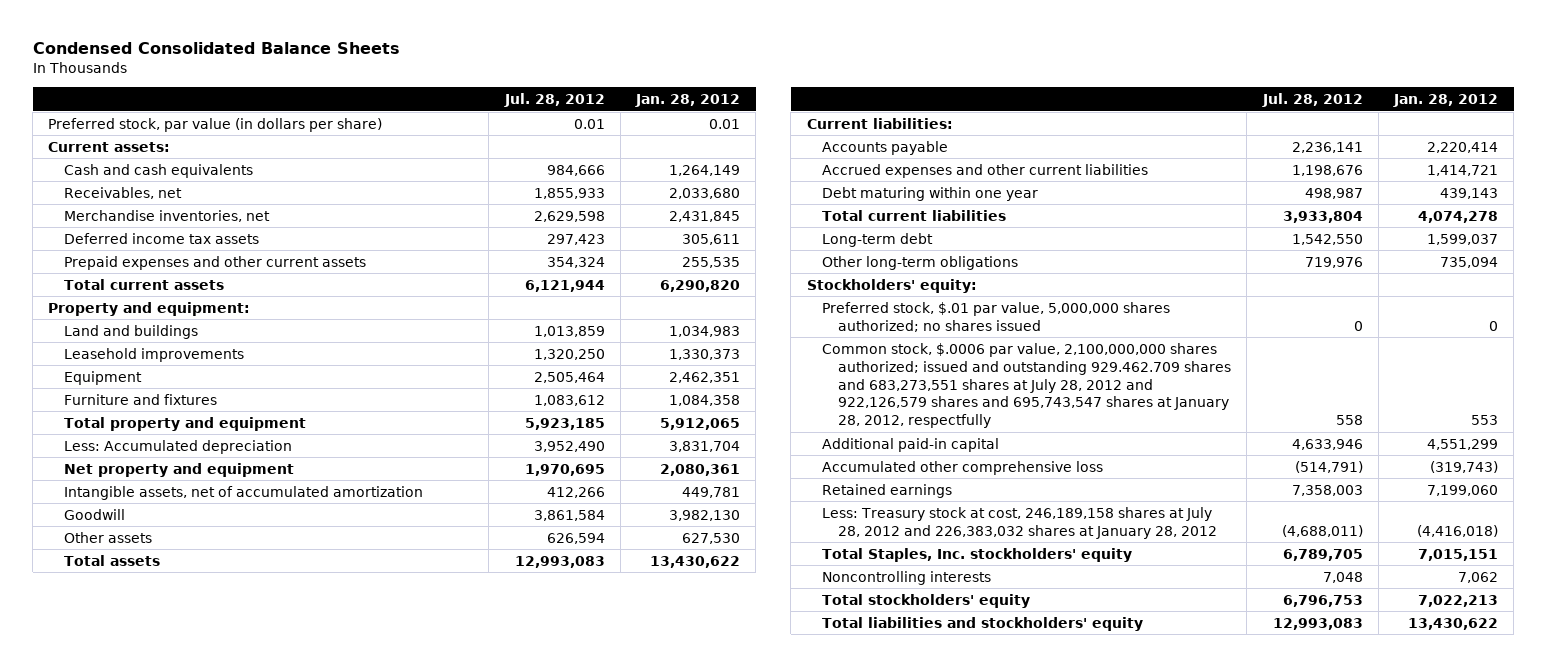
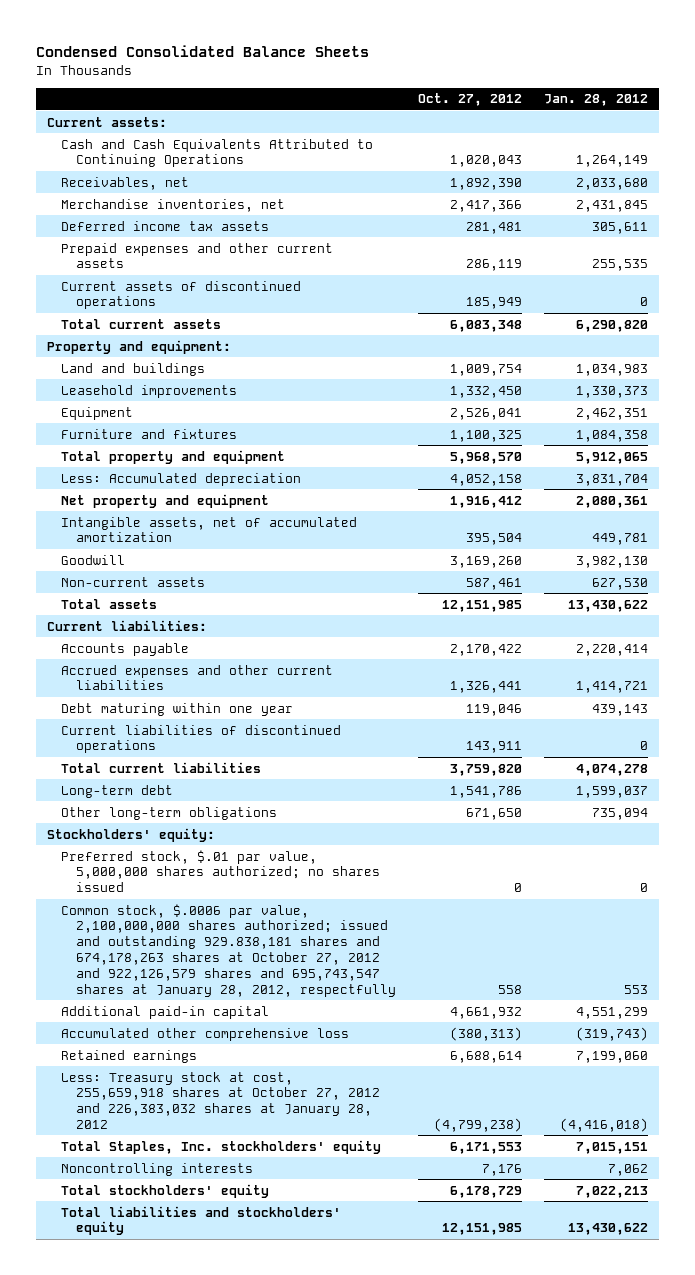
[503,93,605,108] Jul. 28, 2012 -> none
none -> [417,93,522,107] Oct. 27, 2012
[48,117,383,132] Preferred stock, par value (in dollars per share) -> none
[64,163,254,178] Cash and cash equivalents -> [61,138,374,168] Cash and Cash Equivalents Attributed to Continuing Operations
none -> [61,280,302,310] Current assets of discontinued operations
[64,531,153,543] Other assets -> [61,576,206,587] Non-current assets
none -> [61,724,342,754] Current liabilities of discontinued operations
[822,342,1232,429] Common stock, $.0006 par value, 2,100,000,000 shares authorized; issued and outstanding 929.462.709 shares and 683,273,551 shares at July 28, 2012 and 922,126,579 shares and 695,743,547 shares at January 28, 2012, respectfully -> [61,903,396,997] Common stock, $.0006 par value, 2,100,000,000 shares authorized; issued and outstanding 929.838,181 shares and 674,178,263 shares at October 27, 2012 and 922,126,579 shares and 695,743,547 shares at January 28, 2012, respectfully
[822,506,1218,539] Less: Treasury stock at cost, 246,189,158 shares at July 28, 2012 and 226,383,032 shares at January 28, 2012 -> [61,1071,380,1130] Less: Treasury stock at cost, 255,659,918 shares at October 27, 2012 and 226,383,032 shares at January 28, 2012

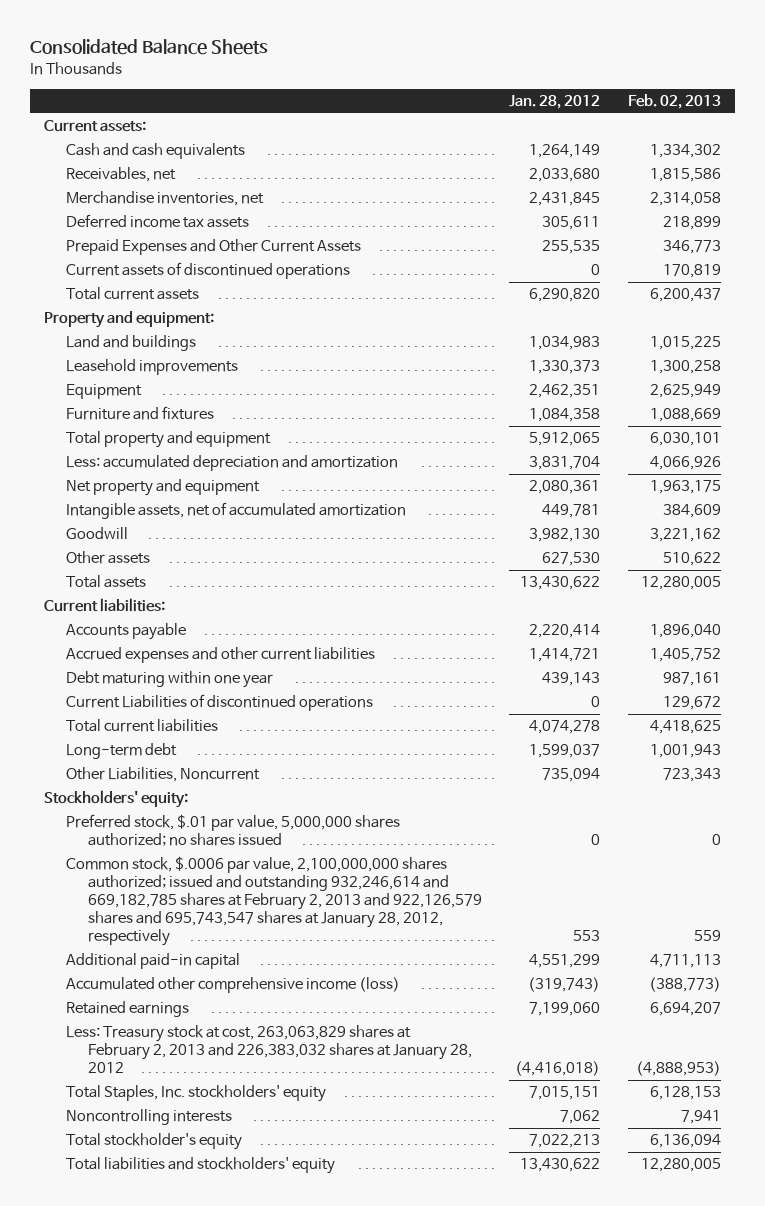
[36,44,370,57] Condensed Consolidated Balance Sheets -> [30,39,269,56] Consolidated Balance Sheets
[417,93,522,107] Oct. 27, 2012 -> none
none -> [628,94,722,110] Feb. 02, 2013
[61,138,374,168] Cash and Cash Equivalents Attributed to Continuing Operations -> [65,143,245,160] Cash and cash equivalents
[61,242,334,269] Prepaid expenses and other current assets -> [65,239,361,256] Prepaid Expenses and Other Current Assets
[61,472,302,486] Less: Accumulated depreciation -> [65,455,398,472] Less: accumulated depreciation and amortization
[61,576,206,587] Non-current assets -> [65,551,150,565] Other assets
[61,724,342,754] Current liabilities of discontinued operations -> [65,694,373,712] Current Liabilities of discontinued operations
[61,806,278,820] Other long-term obligations -> [65,767,260,783] Other Liabilities, Noncurrent
[61,903,396,997] Common stock, $.0006 par value, 2,100,000,000 shares authorized; issued and outstanding 929.838,181 shares and 674,178,263 shares at October 27, 2012 and 922,126,579 shares and 695,743,547 shares at January 28, 2012, respectfully -> [65,856,482,947] Common stock, $.0006 par value, 2,100,000,000 shares authorized; issued and outstanding 932,246,614 and 669,182,785 shares at February 2, 2013 and 922,126,579 shares and 695,743,547 shares at January 28, 2012, respectively
[61,1027,350,1041] Accumulated other comprehensive loss -> [65,977,400,994] Accumulated other comprehensive income (loss)
[61,1071,380,1130] Less: Treasury stock at cost, 255,659,918 shares at October 27, 2012 and 226,383,032 shares at January 28, 2012 -> [65,1025,472,1074] Less: Treasury stock at cost, 263,063,829 shares at February 2, 2013 and 226,383,032 shares at January 28, 2012
[61,1183,270,1198] Total stockholders' equity -> [65,1133,242,1151] Total stockholder's equity

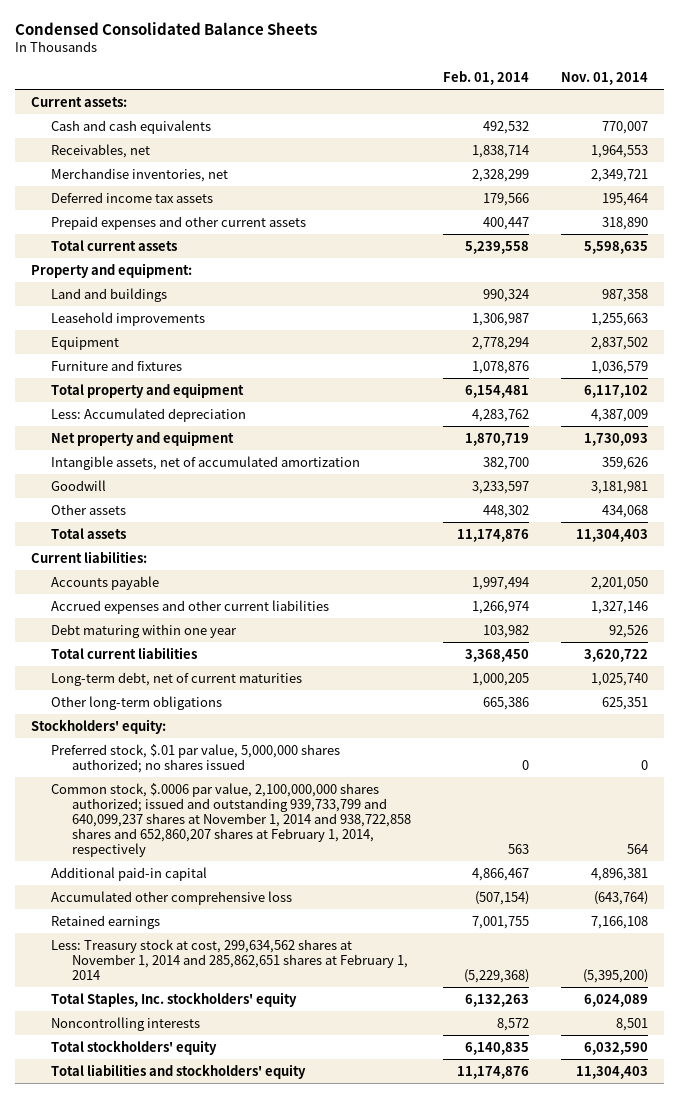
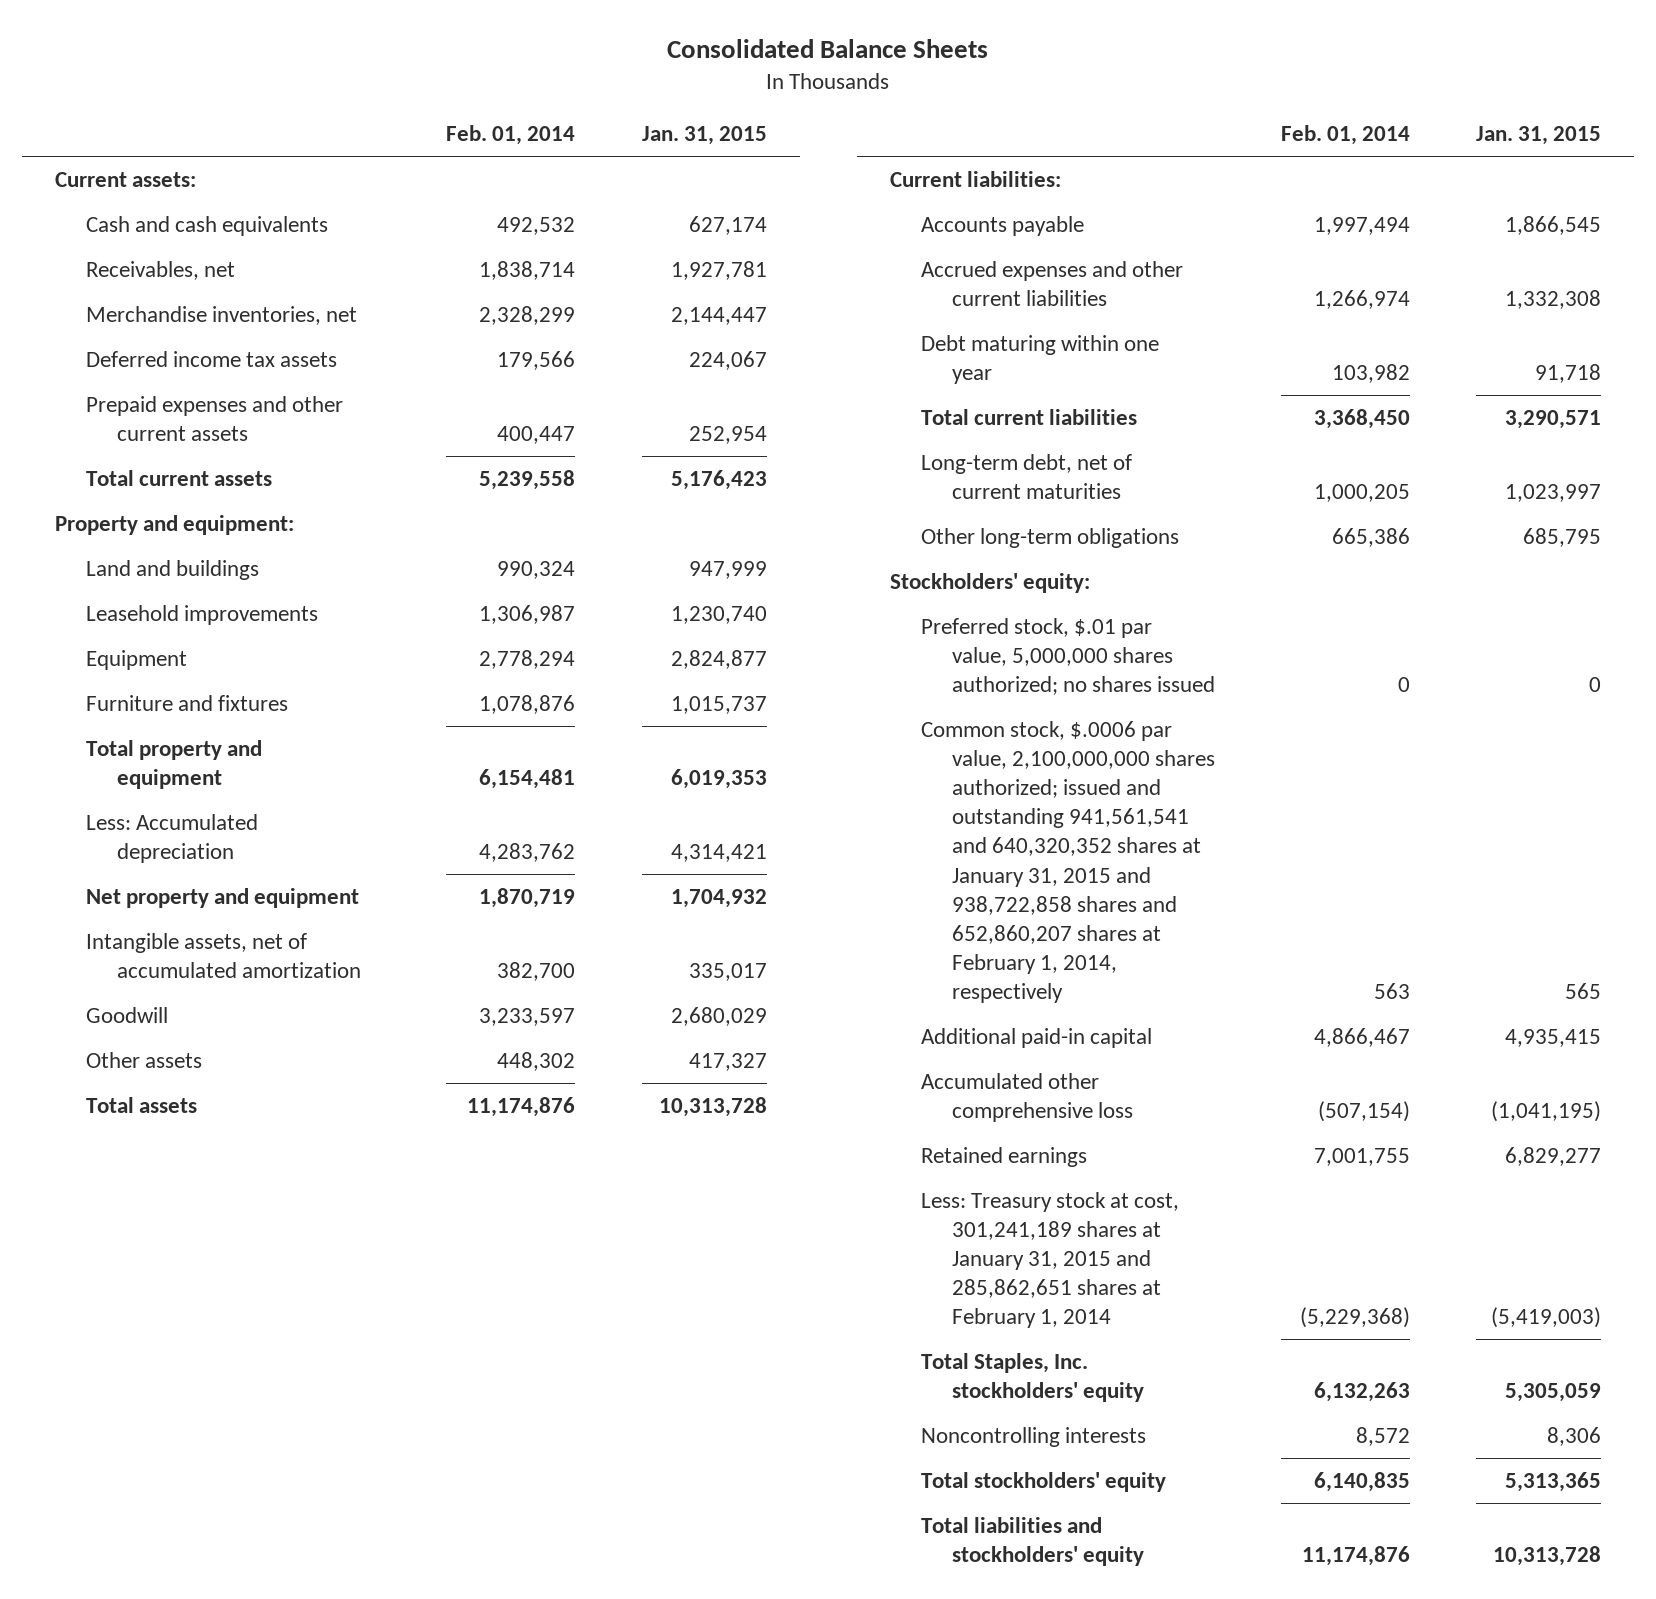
[14,21,317,35] Condensed Consolidated Balance Sheets -> [667,38,989,58] Consolidated Balance Sheets
[561,72,649,86] Nov. 01, 2014 -> none
none -> [641,126,767,146] Jan. 31, 2015
[51,782,411,857] Common stock, $.0006 par value, 2,100,000,000 shares authorized; issued and outstanding 939,733,799 and 640,099,237 shares at November 1, 2014 and 938,722,858 shares and 652,860,207 shares at February 1, 2014, respectively -> [920,720,1215,1004] Common stock, $.0006 par value, 2,100,000,000 shares authorized; issued and outstanding 941,561,541 and 640,320,352 shares at January 31, 2015 and 938,722,858 shares and 652,860,207 shares at February 1, 2014, respectively
[51,938,408,980] Less: Treasury stock at cost, 299,634,562 shares at November 1, 2014 and 285,862,651 shares at February 1, 2014 -> [920,1191,1179,1329] Less: Treasury stock at cost, 301,241,189 shares at January 31, 2015 and 285,862,651 shares at February 1, 2014

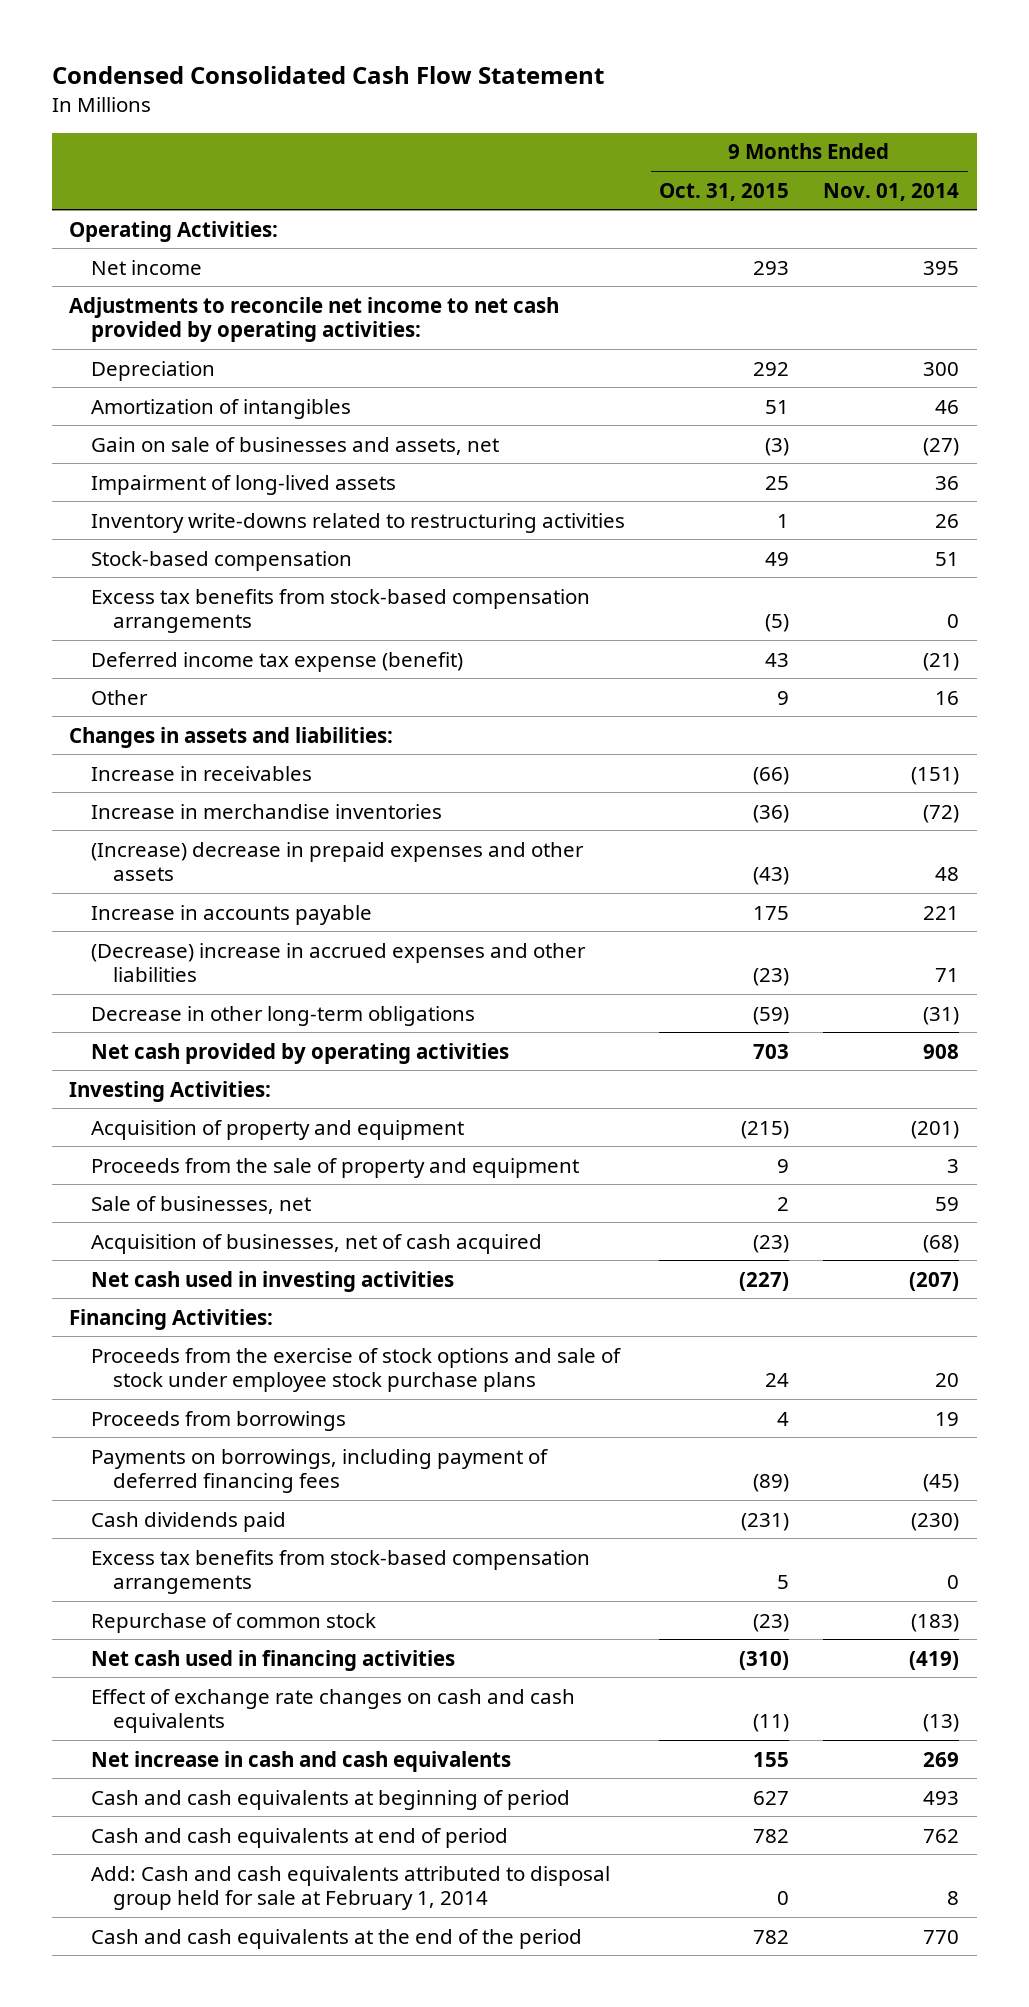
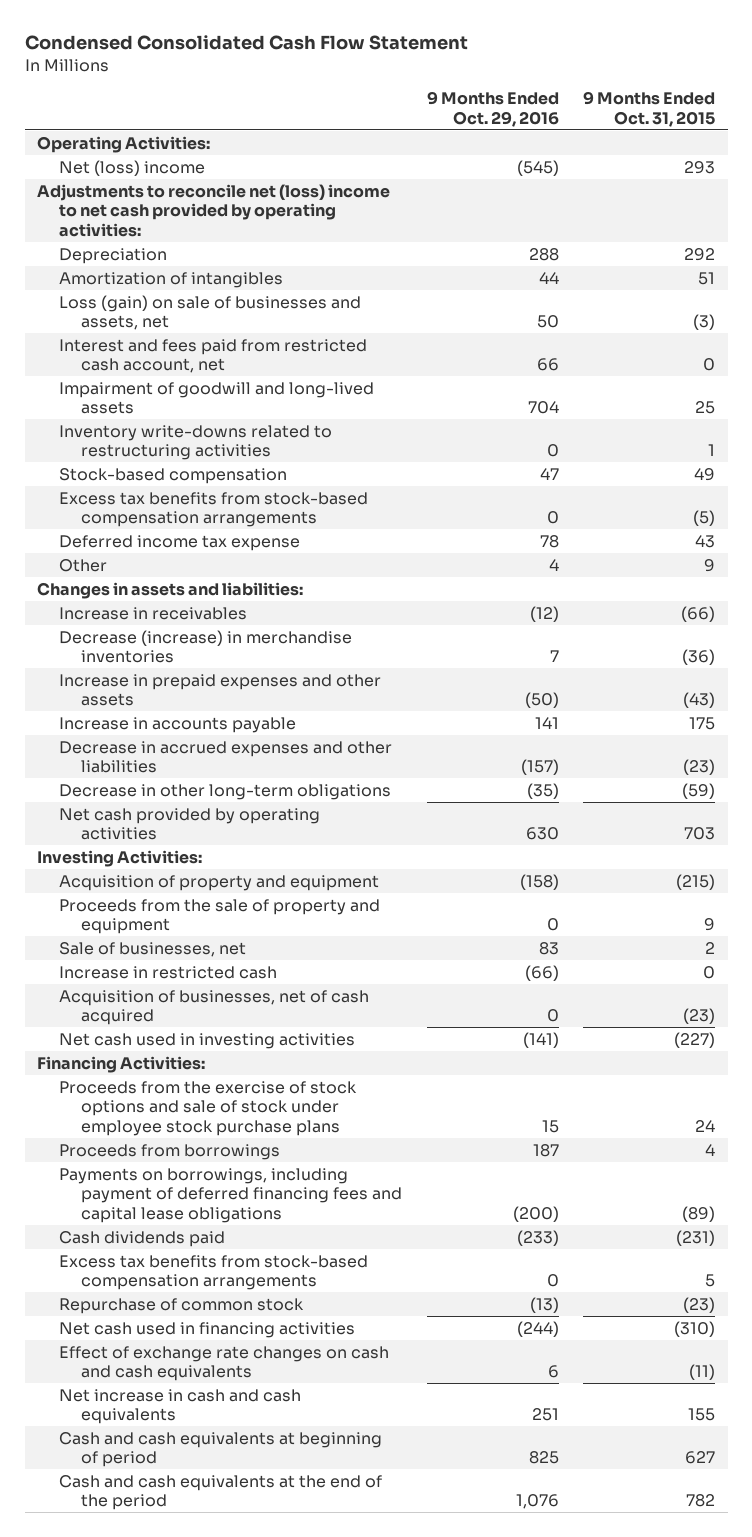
[823,182,960,201] Nov. 01, 2014 -> none
none -> [426,91,559,127] 9 Months Ended Oct. 29, 2016
[90,259,202,275] Net income -> [59,159,206,176] Net (loss) income
[69,296,560,343] Adjustments to reconcile net income to net cash provided by operating activities: -> [36,183,390,237] Adjustments to reconcile net (loss) income to net cash provided by operating activities:
[90,436,499,455] Gain on sale of businesses and assets, net -> [59,294,362,331] Loss (gain) on sale of businesses and assets, net
none -> [59,338,368,374] Interest and fees paid from restricted cash account, net
[90,474,396,495] Impairment of long-lived assets -> [59,381,375,415] Impairment of goodwill and long-lived assets
[90,651,463,672] Deferred income tax expense (benefit) -> [59,534,301,551] Deferred income tax expense
[90,803,442,819] Increase in merchandise inventories -> [59,629,353,664] Decrease (increase) in merchandise inventories
[90,841,584,882] (Increase) decrease in prepaid expenses and other assets -> [59,673,382,707] Increase in prepaid expenses and other assets
[90,942,586,983] (Decrease) increase in accrued expenses and other liabilities -> [59,740,393,774] Decrease in accrued expenses and other liabilities
none -> [59,965,278,979] Increase in restricted cash
[90,1448,548,1494] Payments on borrowings, including payment of deferred financing fees -> [59,1167,403,1223] Payments on borrowings, including payment of deferred financing fees and capital lease obligations
[90,1827,508,1848] Cash and cash equivalents at end of period -> none
[90,1865,610,1911] Add: Cash and cash equivalents attributed to disposal group held for sale at February 1, 2014 -> none

